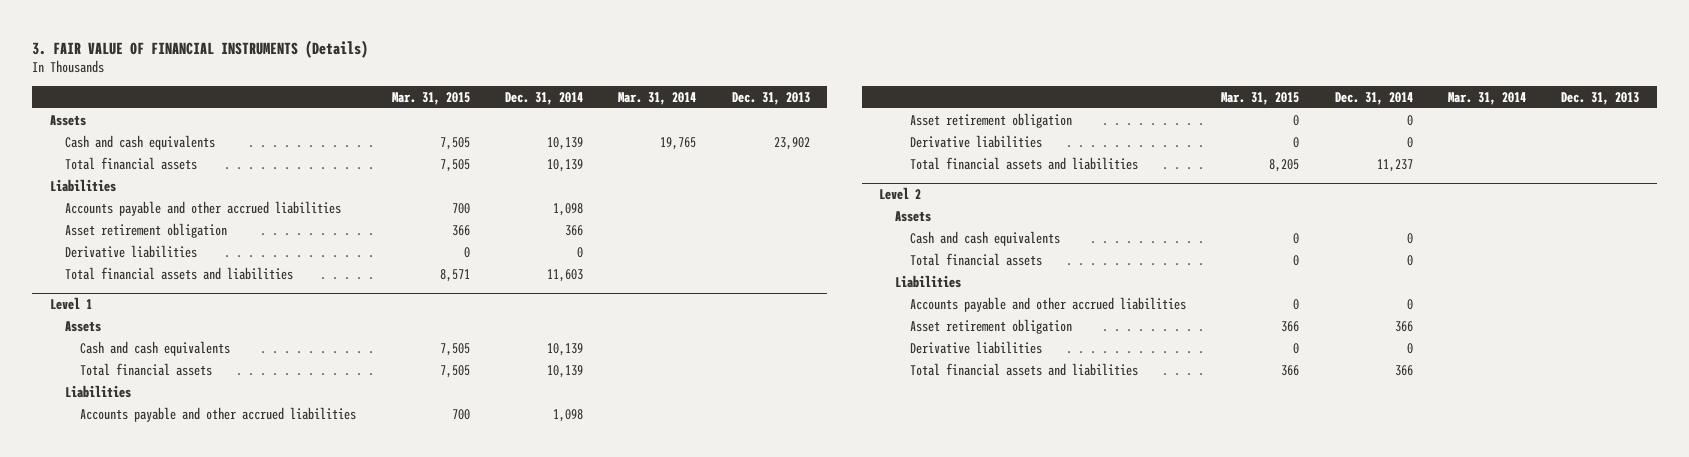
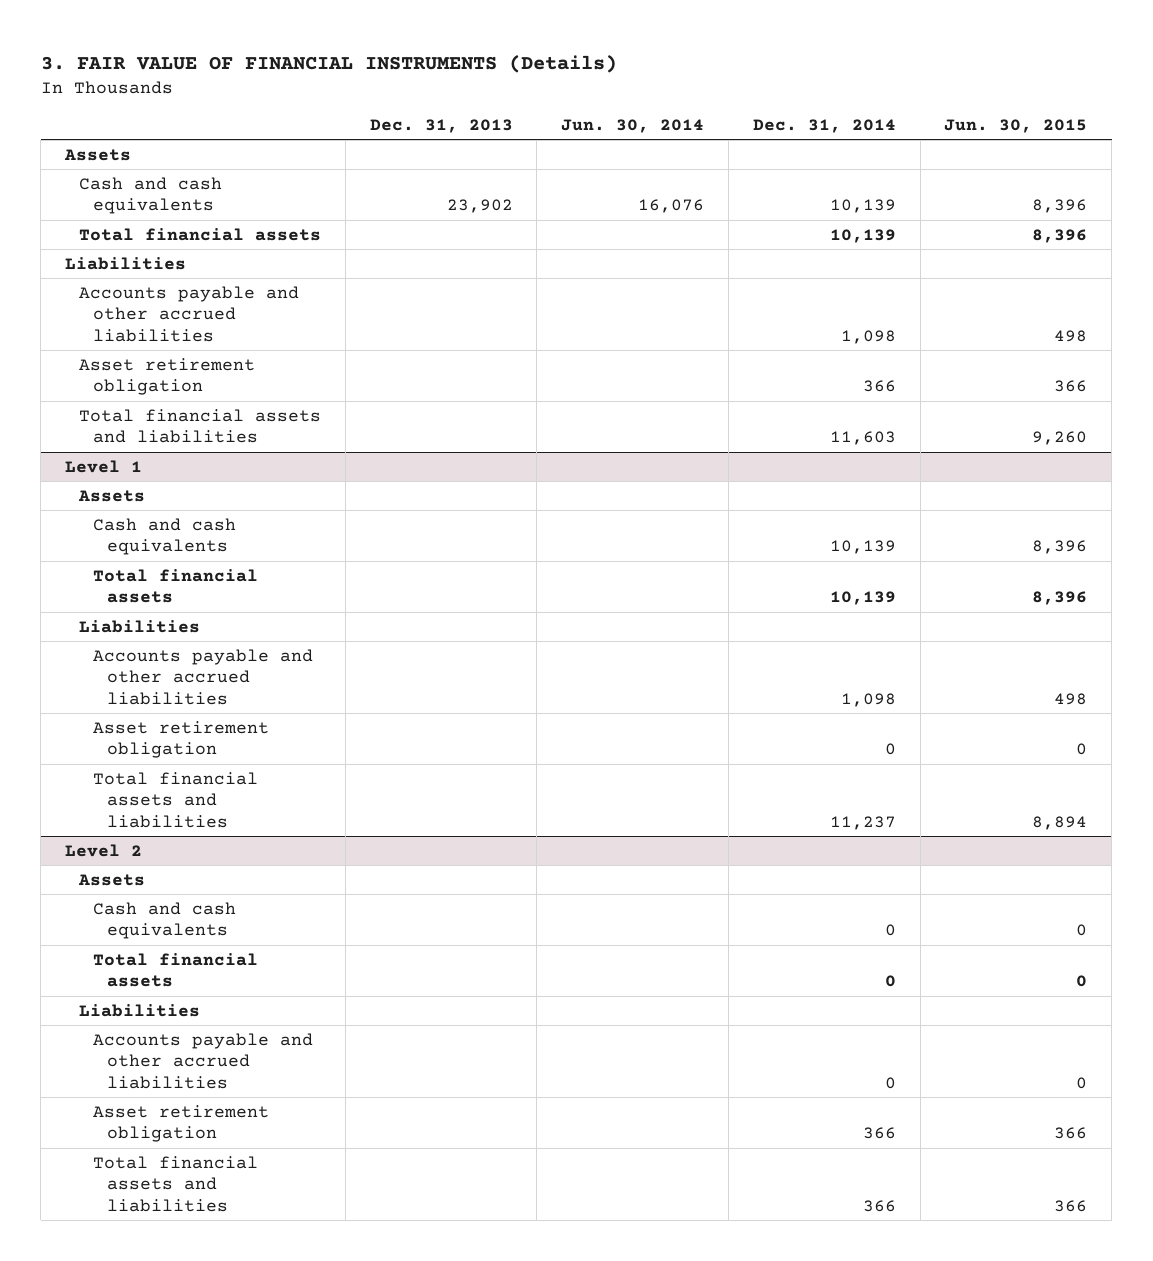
[391,91,470,105] Mar. 31, 2015 -> none
[618,91,697,105] Mar. 31, 2014 -> none
none -> [561,119,705,134] Jun. 30, 2014
none -> [944,119,1088,134] Jun. 30, 2015
[65,244,198,258] Derivative liabilities -> none
[910,134,1043,148] Derivative liabilities -> none
[910,340,1043,354] Derivative liabilities -> none

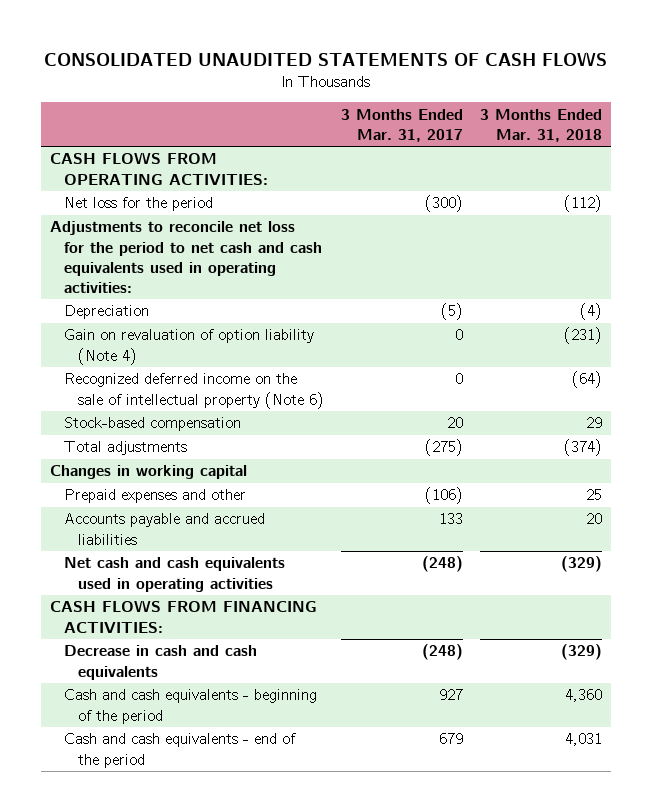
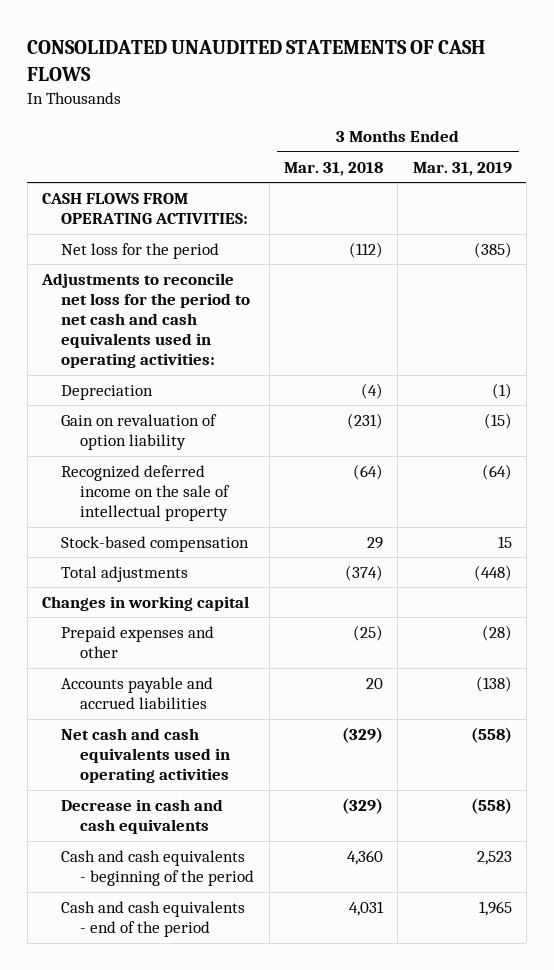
[341,108,464,142] 3 Months Ended Mar. 31, 2017 -> none
none -> [412,161,512,176] Mar. 31, 2019
[63,329,314,365] Gain on revaluation of option liability (Note 4) -> [61,414,218,451] Gain on revaluation of option liability
[63,373,324,409] Recognized deferred income on the sale of intellectual property (Note 6) -> [61,465,231,522] Recognized deferred income on the sale of intellectual property
[586,489,603,501] 25 -> [353,625,384,642] (25)
[50,600,318,633] CASH FLOWS FROM FINANCING ACTIVITIES: -> none

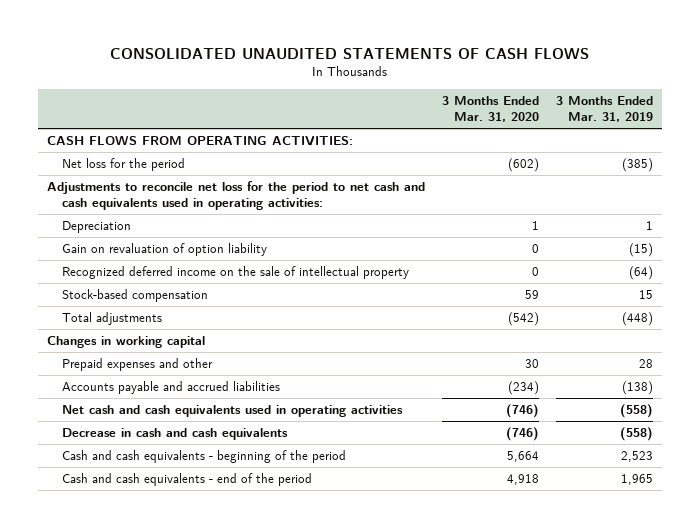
[284,161,384,176] Mar. 31, 2018 -> none
none -> [441,95,539,123] 3 Months Ended Mar. 31, 2020
[491,383,512,400] (1) -> [646,220,654,230] 1
[481,625,512,642] (28) -> [639,358,654,368] 28

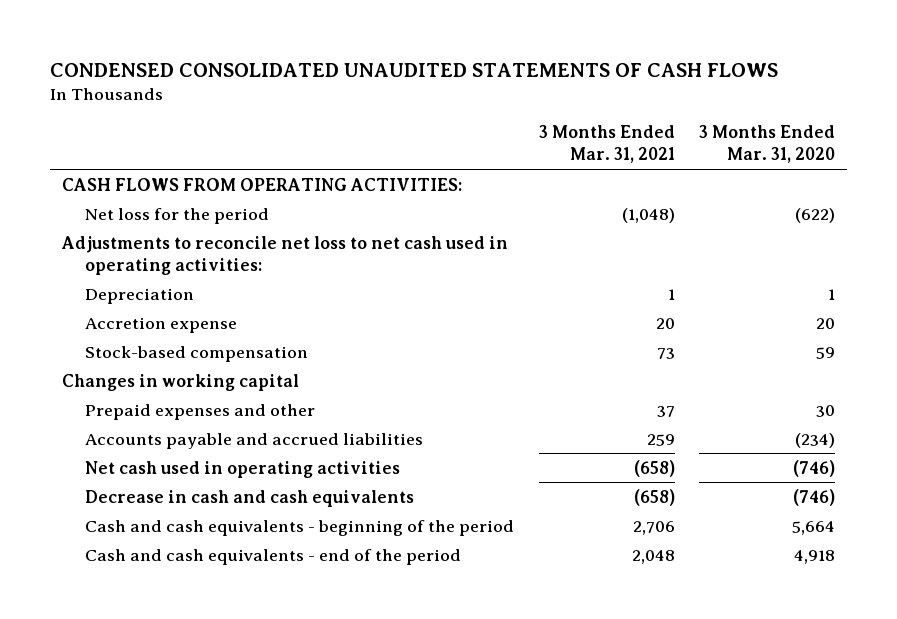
[109,47,589,59] CONSOLIDATED UNAUDITED STATEMENTS OF CASH FLOWS -> [50,63,779,78] CONDENSED CONSOLIDATED UNAUDITED STATEMENTS OF CASH FLOWS
[556,95,654,123] 3 Months Ended Mar. 31, 2019 -> none
none -> [538,125,675,164] 3 Months Ended Mar. 31, 2021
[507,157,539,172] (602) -> [794,207,835,223] (622)
[46,180,425,211] Adjustments to reconcile net loss for the period to net cash and cash equivalents used in operating activities: -> [61,235,509,275] Adjustments to reconcile net loss to net cash used in operating activities:
[62,242,268,256] Gain on revaluation of option liability -> none
[62,265,410,279] Recognized deferred income on the sale of intellectual property -> none
none -> [85,316,238,333] Accretion expense
[62,311,163,325] Total adjustments -> none
[62,404,404,417] Net cash and cash equivalents used in operating activities -> [85,460,401,478] Net cash used in operating activities

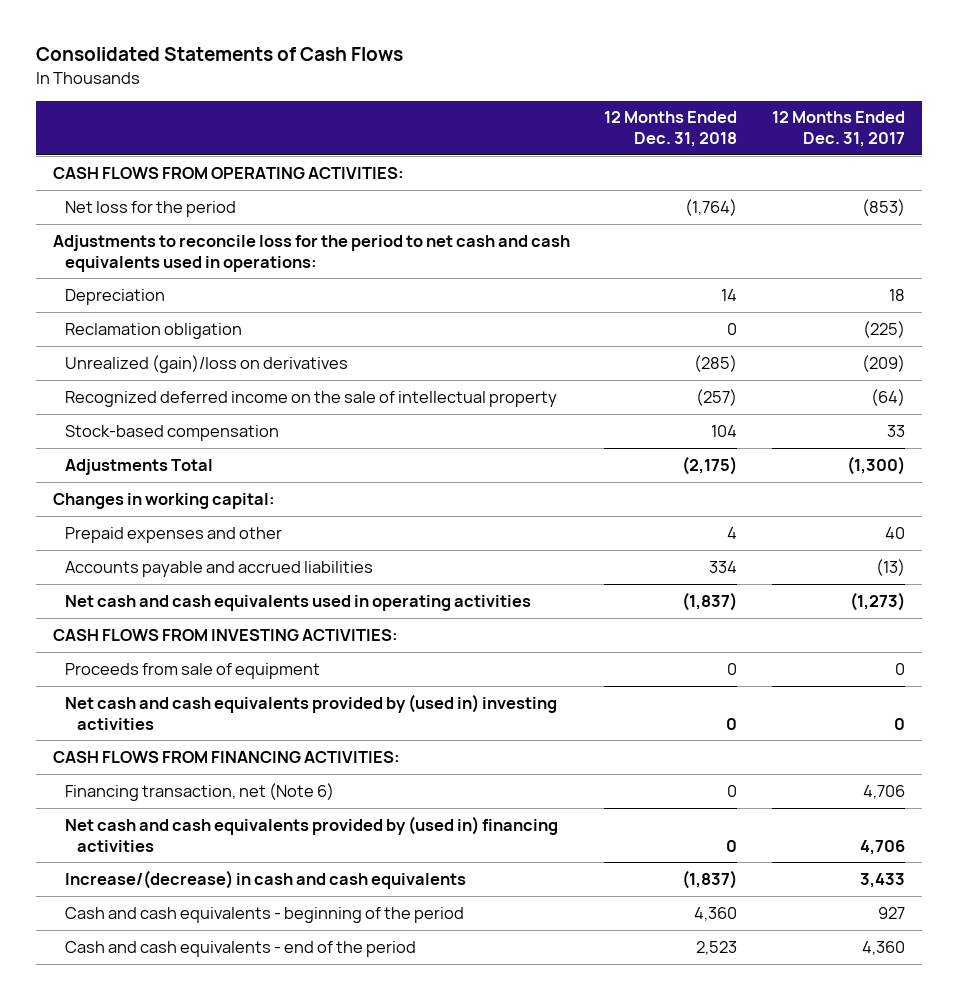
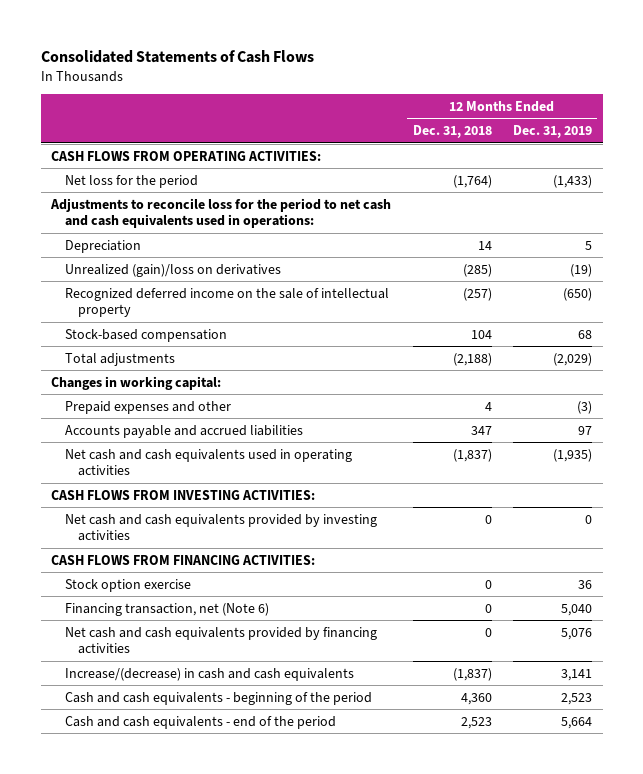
[771,111,905,148] 12 Months Ended Dec. 31, 2017 -> none
none -> [513,125,593,139] Dec. 31, 2019
[64,322,242,339] Reclamation obligation -> none
[64,458,213,475] Adjustments Total -> [64,352,175,366] Total adjustments
[682,455,738,475] (2,175) -> [452,352,492,366] (2,188)
[709,560,738,573] 334 -> [470,425,492,435] 347
[64,662,320,679] Proceeds from sale of equipment -> none
[64,693,557,730] Net cash and cash equivalents provided by (used in) investing activities -> [64,513,377,542] Net cash and cash equivalents provided by investing activities
none -> [64,578,191,592] Stock option exercise
[64,815,558,852] Net cash and cash equivalents provided by (used in) financing activities -> [64,626,377,655] Net cash and cash equivalents provided by financing activities

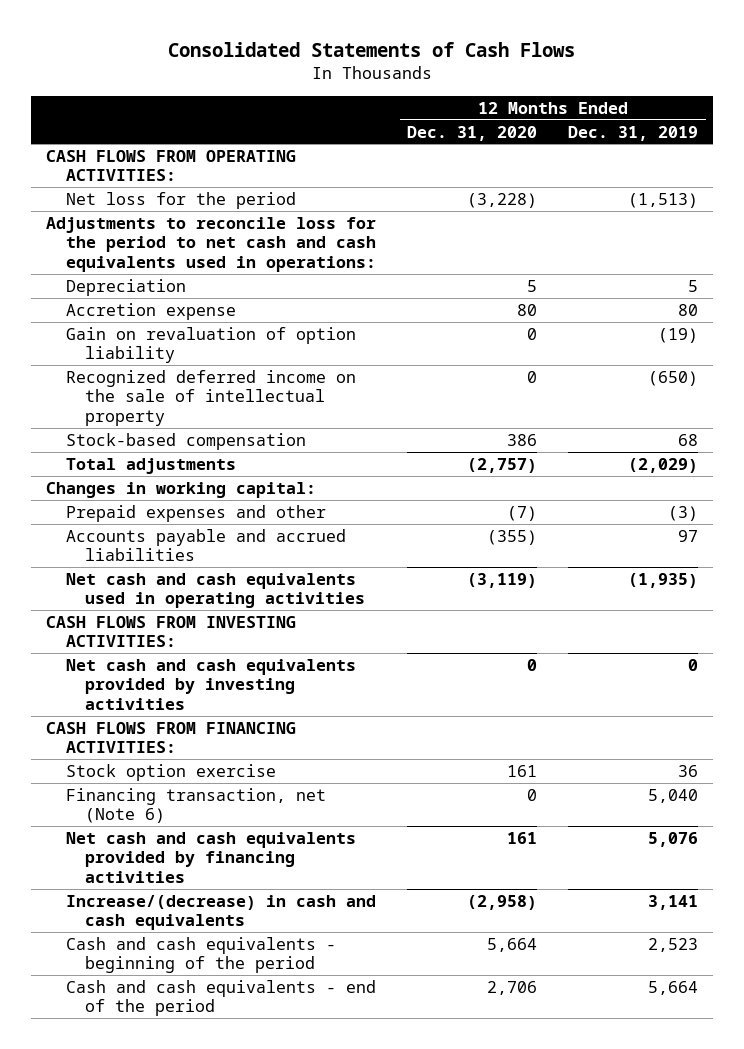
[412,125,492,139] Dec. 31, 2018 -> none
none -> [407,125,538,141] Dec. 31, 2020
[553,174,593,188] (1,433) -> [628,192,699,208] (1,513)
none -> [65,302,236,320] Accretion expense
[64,263,281,277] Unrealized (gain)/loss on derivatives -> [65,326,356,364] Gain on revaluation of option liability

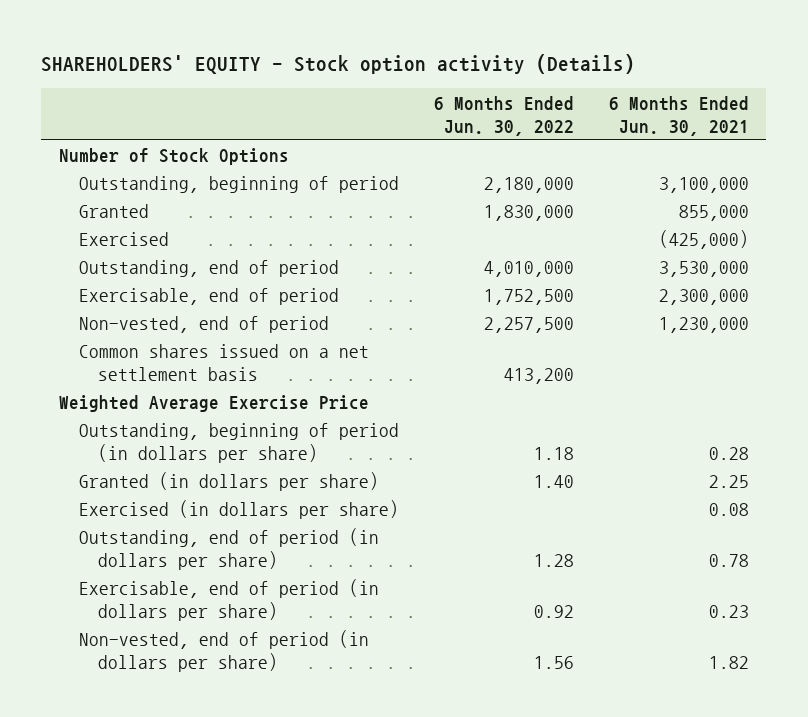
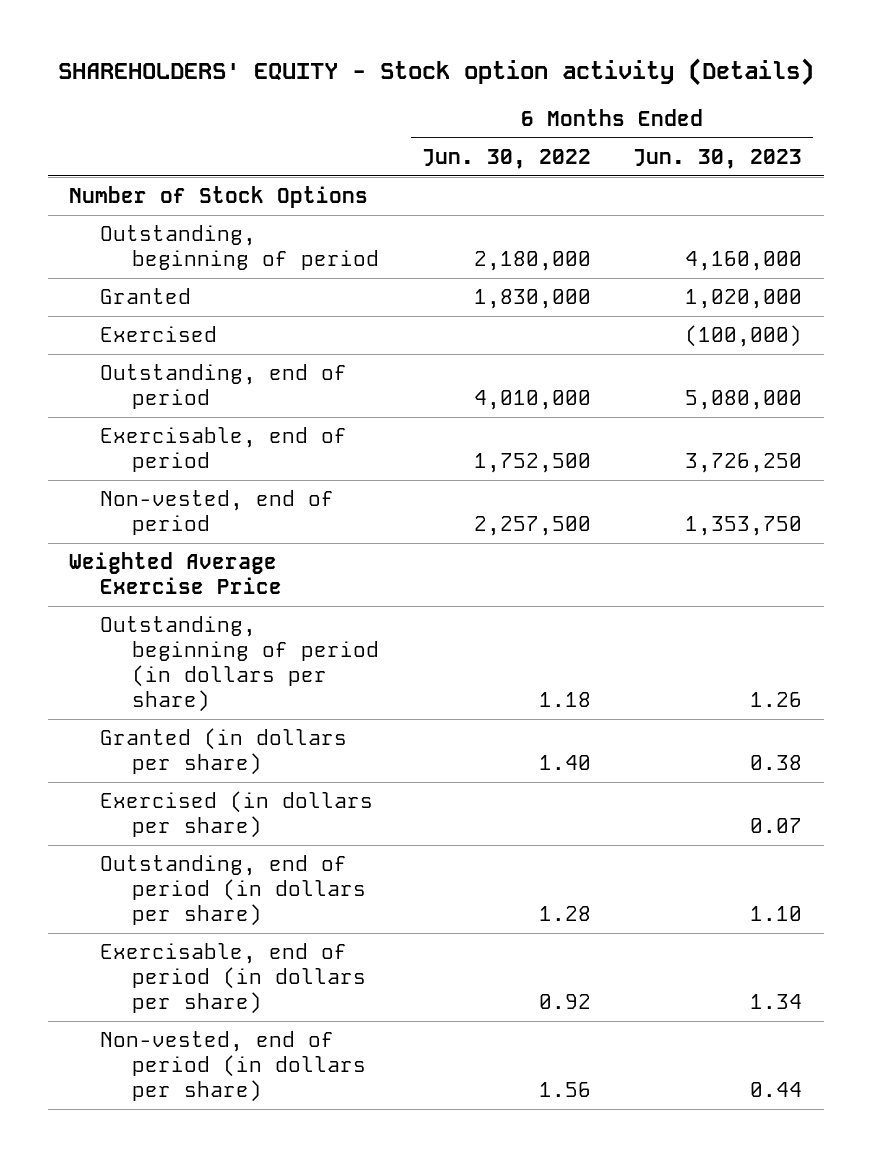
[608,95,749,136] 6 Months Ended Jun. 30, 2021 -> none
none -> [633,149,803,170] Jun. 30, 2023
[78,344,369,382] Common shares issued on a net settlement basis -> none

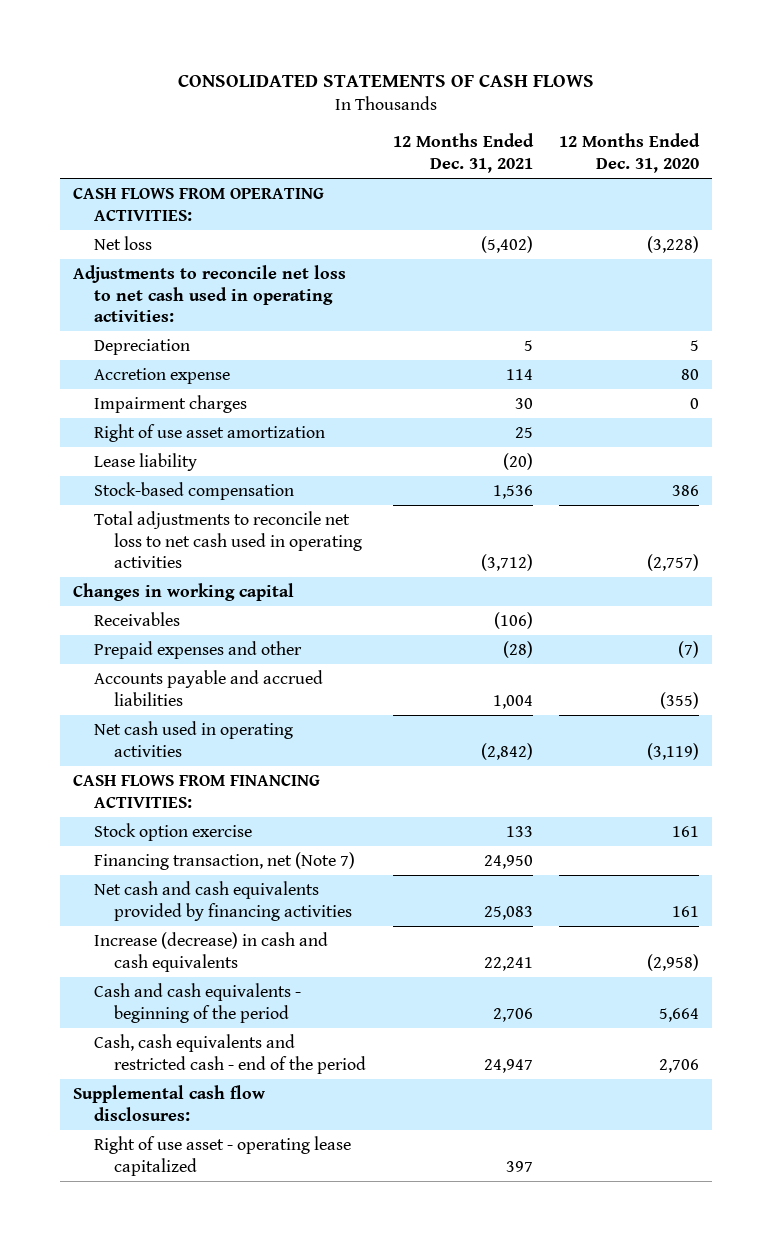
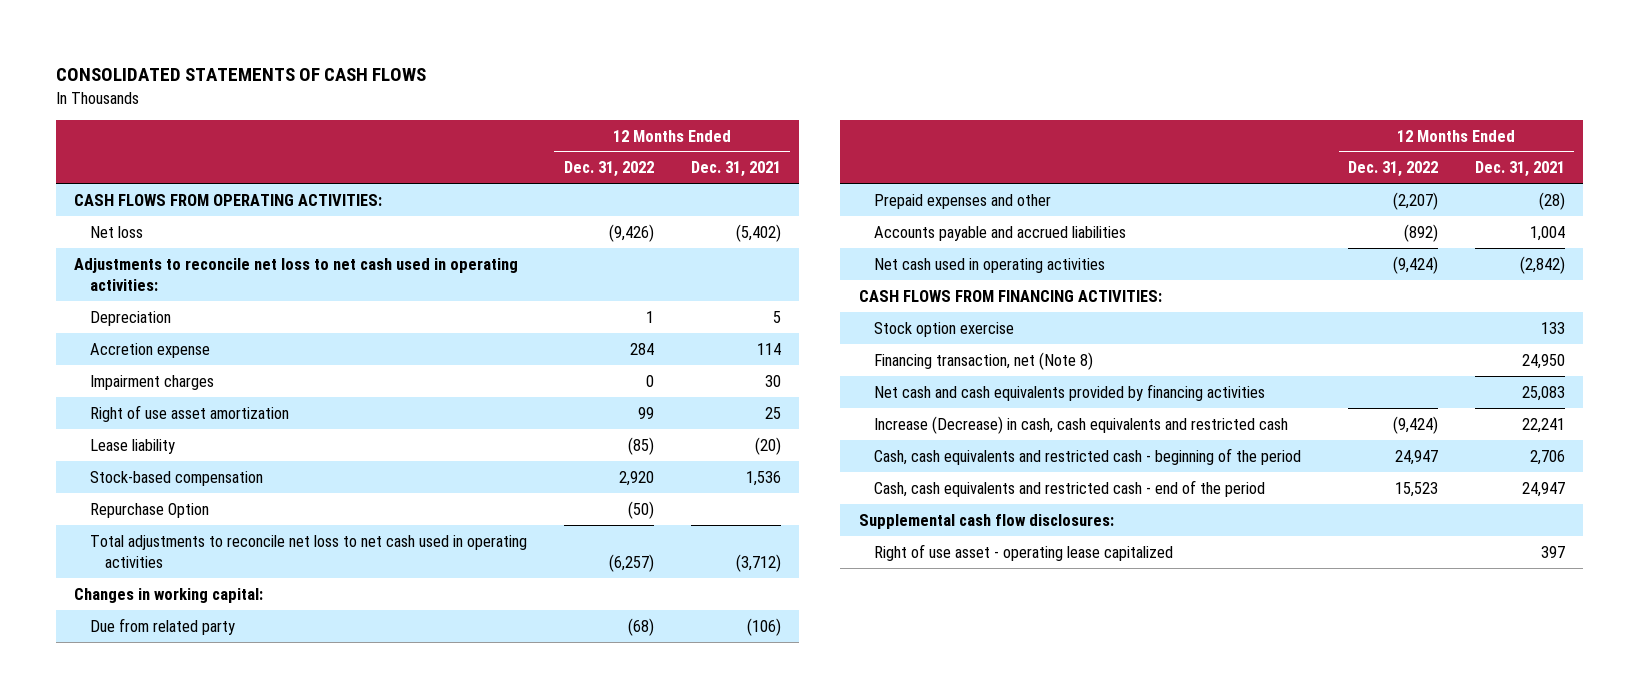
[559,133,701,174] 12 Months Ended Dec. 31, 2020 -> none
none -> [563,161,654,178] Dec. 31, 2022
none -> [89,502,209,518] Repurchase Option
[93,611,180,626] Receivables -> none
[72,582,294,601] Changes in working capital -> [74,587,264,603] Changes in working capital:
none -> [89,617,235,635] Due from related party
[93,851,355,870] Financing transaction, net (Note 7) -> [873,351,1093,370] Financing transaction, net (Note 8)
[93,931,328,972] Increase (decrease) in cash and cash equivalents -> [873,415,1288,434] Increase (Decrease) in cash, cash equivalents and restricted cash
[93,982,301,1023] Cash and cash equivalents - beginning of the period -> [873,447,1301,465] Cash, cash equivalents and restricted cash - beginning of the period

